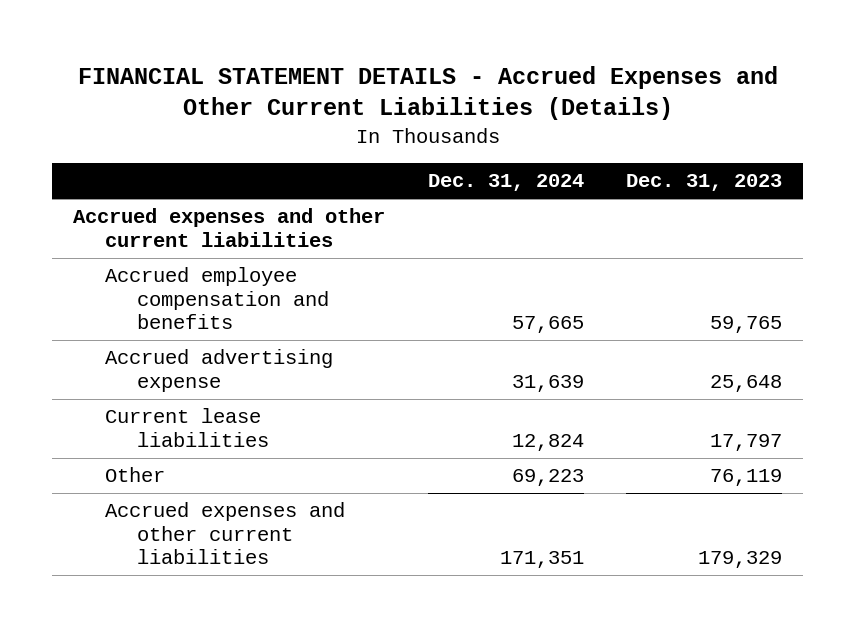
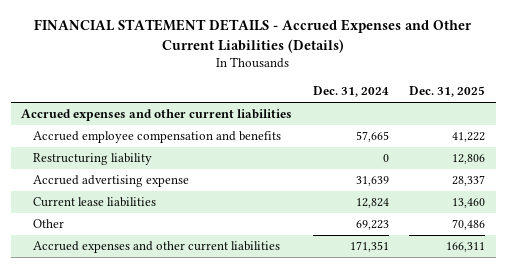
[626,174,783,192] Dec. 31, 2023 -> none
none -> [409,86,486,98] Dec. 31, 2025
none -> [33,153,153,166] Restructuring liability

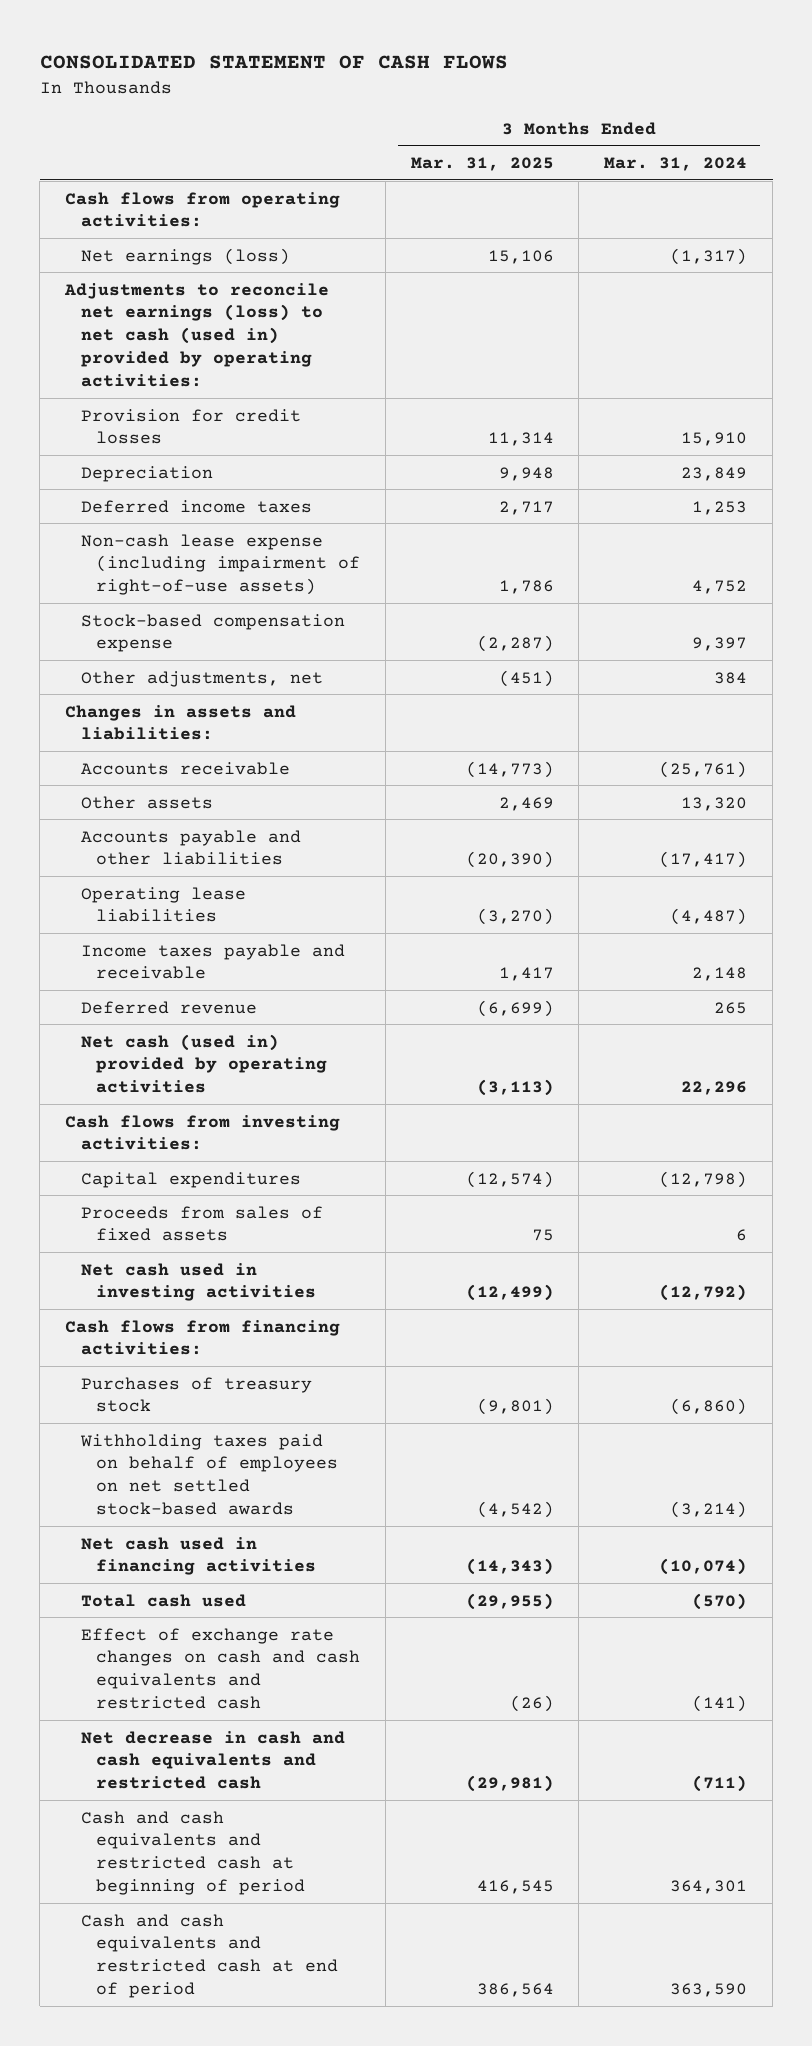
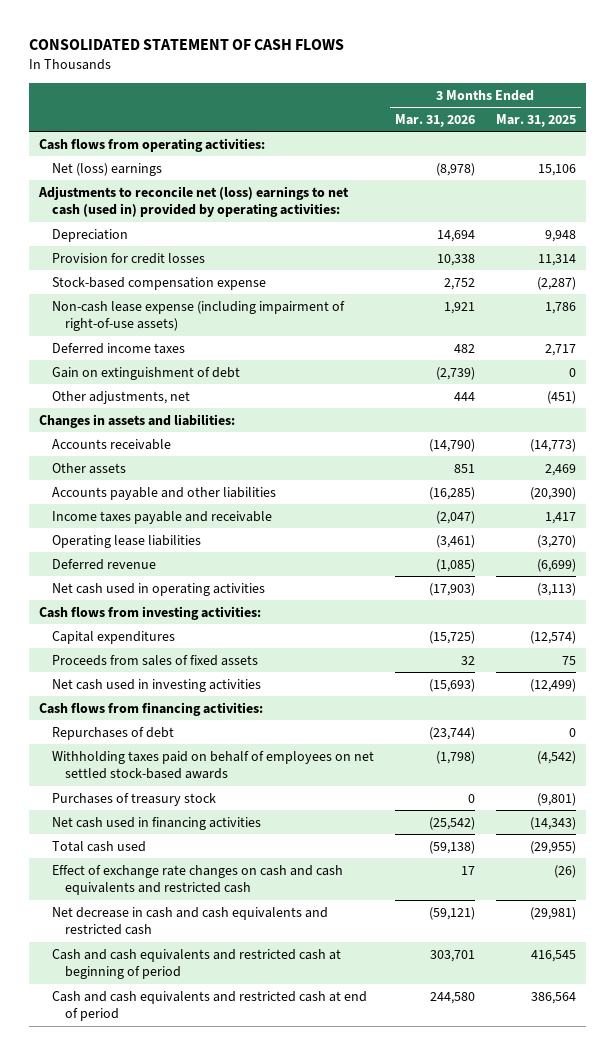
[604,156,748,171] Mar. 31, 2024 -> none
none -> [395,113,476,127] Mar. 31, 2026
[80,247,290,265] Net earnings (loss) -> [52,162,163,176] Net (loss) earnings
[64,282,330,388] Adjustments to reconcile net earnings (loss) to net cash (used in) provided by operating activities: -> [38,185,350,218] Adjustments to reconcile net (loss) earnings to net cash (used in) provided by operating activities:
[80,408,301,445] Provision for credit losses -> [52,252,206,264] Provision for credit losses
[80,533,360,596] Non-cash lease expense (including impairment of right-of-use assets) -> [52,300,346,332] Non-cash lease expense (including impairment of right-of-use assets)
[80,499,312,513] Deferred income taxes -> [52,342,186,354] Deferred income taxes
none -> [52,366,241,380] Gain on extinguishment of debt
[80,886,246,923] Operating lease liabilities -> [52,534,202,548] Operating lease liabilities
[80,1033,327,1094] Net cash (used in) provided by operating activities -> [52,582,266,596] Net cash used in operating activities
none -> [52,726,175,740] Repurchases of debt
[80,1376,312,1413] Purchases of treasury stock -> [52,792,217,806] Purchases of treasury stock

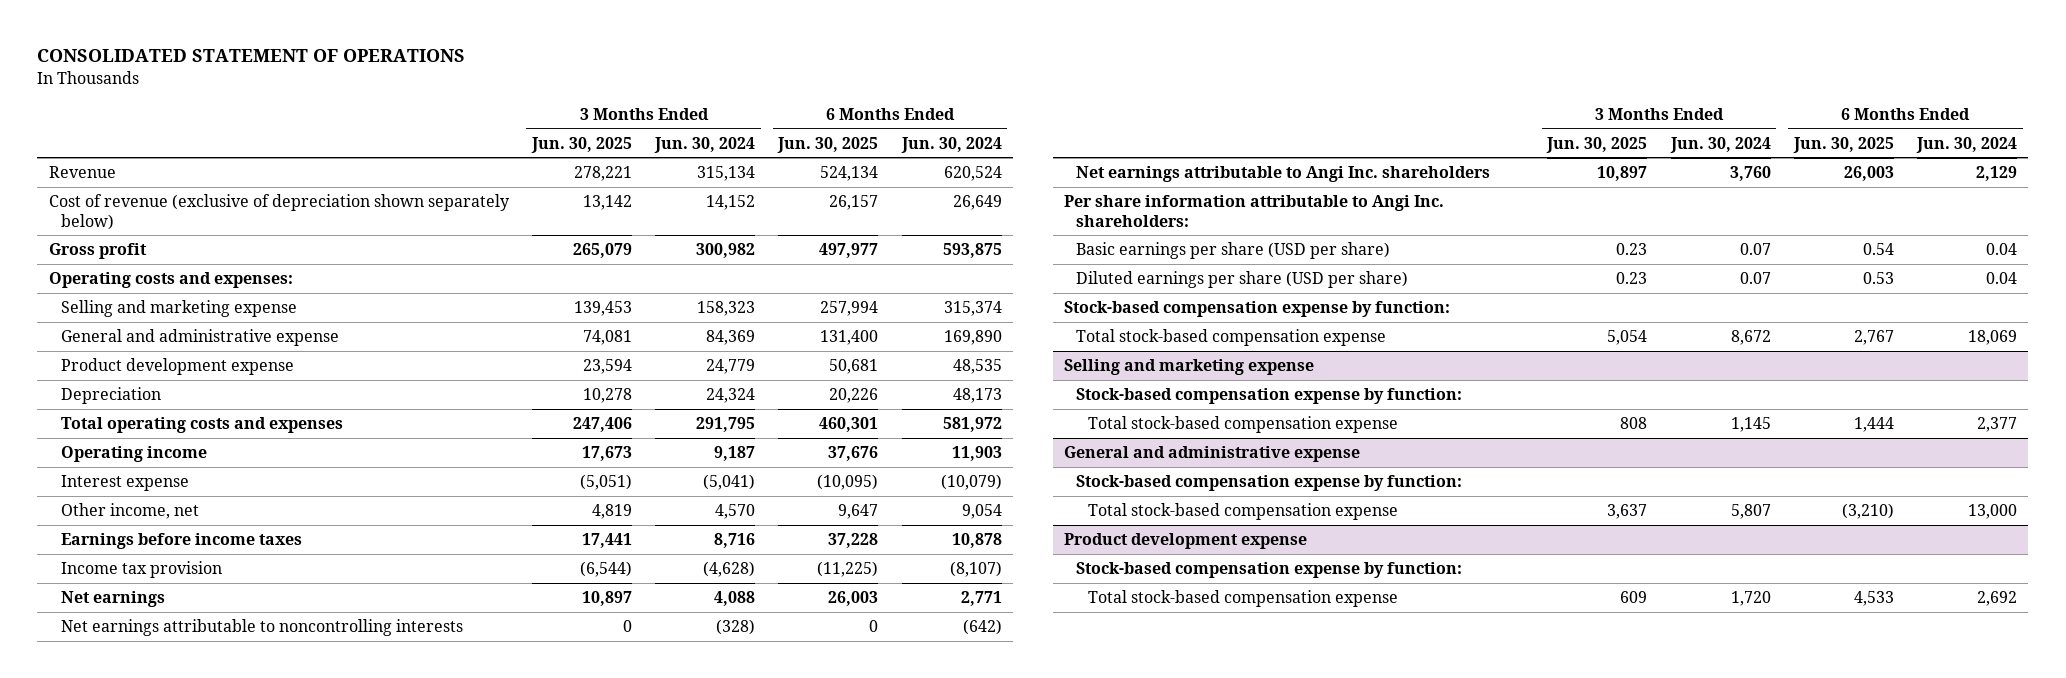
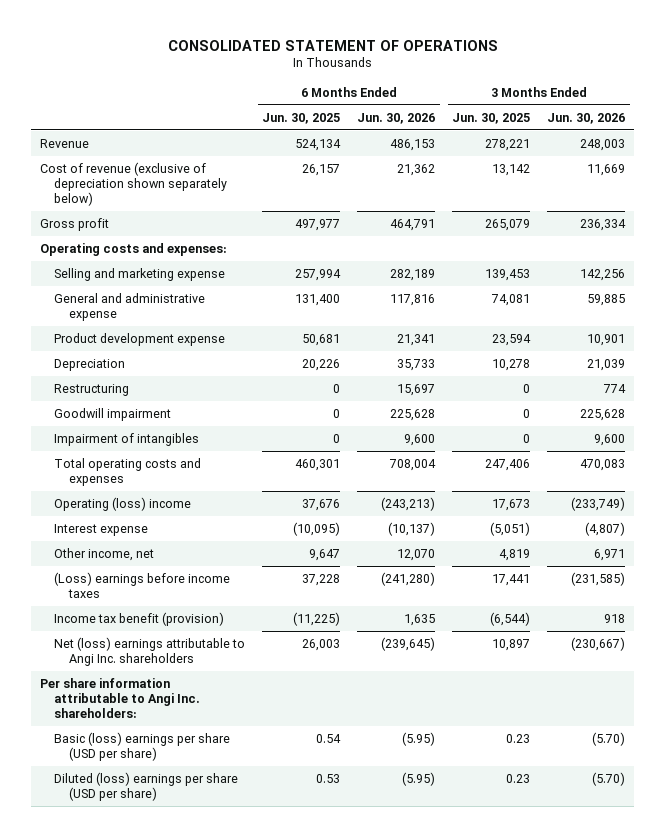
[654,136,756,153] Jun. 30, 2024 -> none
[900,136,1002,153] Jun. 30, 2024 -> none
none -> [357,112,436,124] Jun. 30, 2026
none -> [547,112,626,124] Jun. 30, 2026
none -> [54,383,130,396] Restructuring
none -> [54,407,172,421] Goodwill impairment
none -> [54,432,200,446] Impairment of intangibles
[61,446,208,463] Operating income -> [54,496,192,511] Operating (loss) income
[61,591,166,608] Net earnings -> none
[61,619,464,637] Net earnings attributable to noncontrolling interests -> none
[61,533,303,550] Earnings before income taxes -> [54,571,231,598] (Loss) earnings before income taxes
[61,561,223,579] Income tax provision -> [54,611,225,626] Income tax benefit (provision)
[1076,166,1491,183] Net earnings attributable to Angi Inc. shareholders -> [54,636,246,666] Net (loss) earnings attributable to Angi Inc. shareholders
[1064,301,1451,318] Stock-based compensation expense by function: -> none
[1076,329,1387,347] Total stock-based compensation expense -> none
[1064,359,1315,376] Selling and marketing expense -> none
[1076,388,1463,405] Stock-based compensation expense by function: -> none
[1088,416,1399,434] Total stock-based compensation expense -> none
[1064,446,1361,463] General and administrative expense -> none
[1076,475,1463,492] Stock-based compensation expense by function: -> none
[1088,503,1399,521] Total stock-based compensation expense -> none
[1064,533,1308,550] Product development expense -> none
[1076,562,1463,579] Stock-based compensation expense by function: -> none
[1088,590,1399,608] Total stock-based compensation expense -> none
[1076,242,1391,260] Basic earnings per share (USD per share) -> [54,731,231,761] Basic (loss) earnings per share (USD per share)
[1076,271,1409,289] Diluted earnings per share (USD per share) -> [54,771,239,801] Diluted (loss) earnings per share (USD per share)

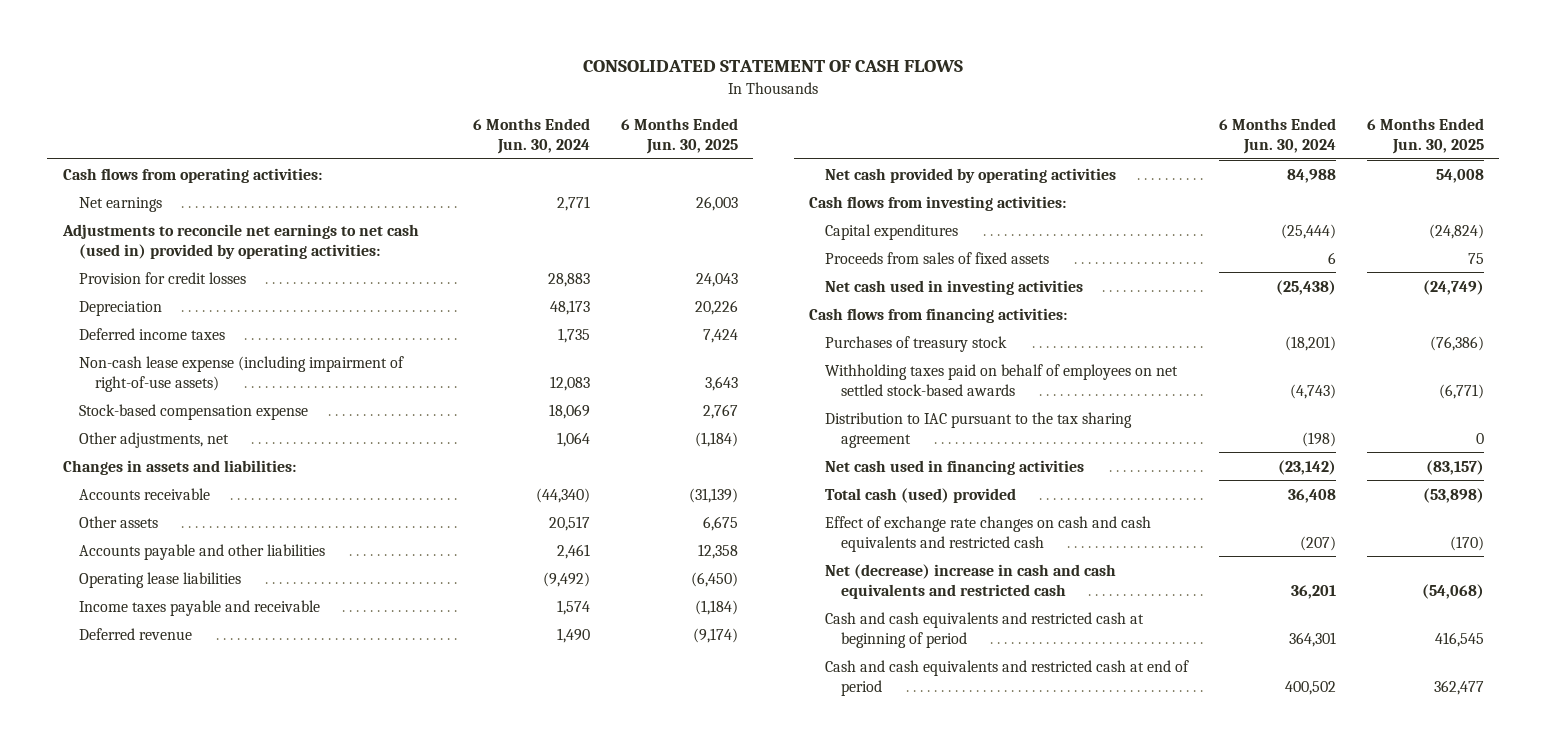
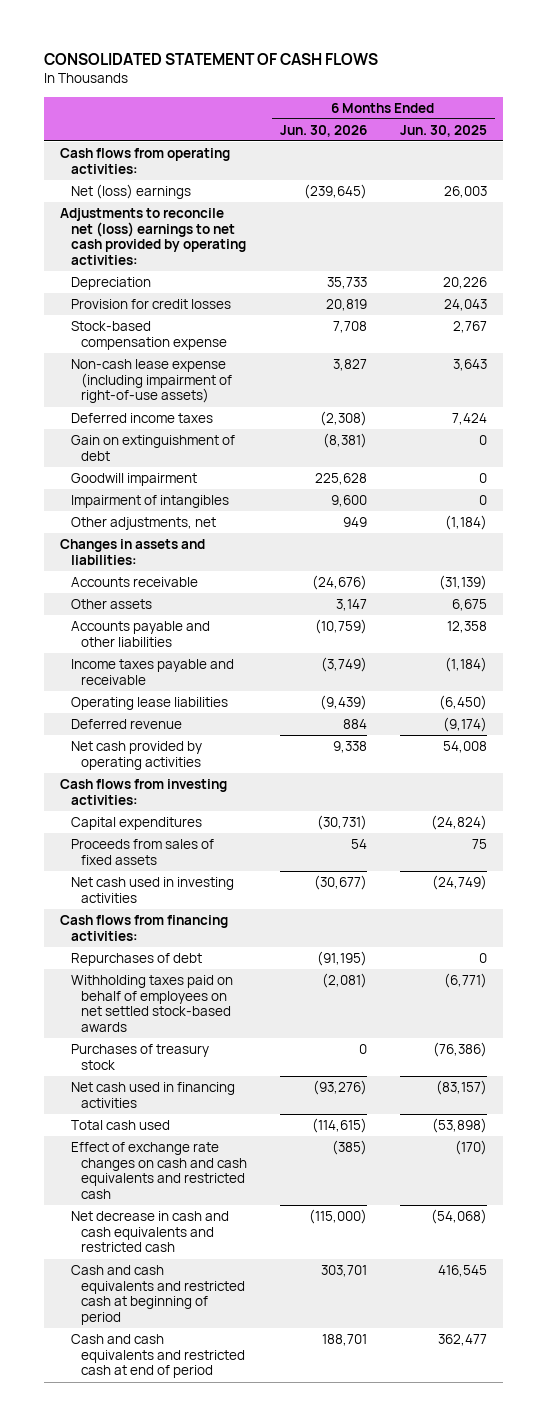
[472,118,590,155] 6 Months Ended Jun. 30, 2024 -> none
none -> [279,124,367,137] Jun. 30, 2026
[78,196,162,212] Net earnings -> [70,183,191,199] Net (loss) earnings
[61,223,419,259] Adjustments to reconcile net earnings to net cash (used in) provided by operating activities: -> [60,207,246,266] Adjustments to reconcile net (loss) earnings to net cash provided by operating activities:
[78,271,246,284] Provision for credit losses -> [70,298,231,309] Provision for credit losses
[78,355,404,392] Non-cash lease expense (including impairment of right-of-use assets) -> [70,358,232,404] Non-cash lease expense (including impairment of right-of-use assets)
[78,327,225,340] Deferred income taxes -> [70,412,213,423] Deferred income taxes
none -> [70,434,235,461] Gain on extinguishment of debt
none -> [70,472,197,486] Goodwill impairment
none -> [70,494,229,508] Impairment of intangibles
[78,571,241,588] Operating lease liabilities -> [70,696,228,710] Operating lease liabilities
none -> [70,952,202,966] Repurchases of debt
[824,411,1132,448] Distribution to IAC pursuant to the tax sharing agreement -> none
[824,335,1007,352] Purchases of treasury stock -> [70,1043,209,1070] Purchases of treasury stock
[824,487,1016,503] Total cash (used) provided -> [70,1119,170,1130] Total cash used
[824,563,1116,599] Net (decrease) increase in cash and cash equivalents and restricted cash -> [70,1210,229,1253] Net decrease in cash and cash equivalents and restricted cash

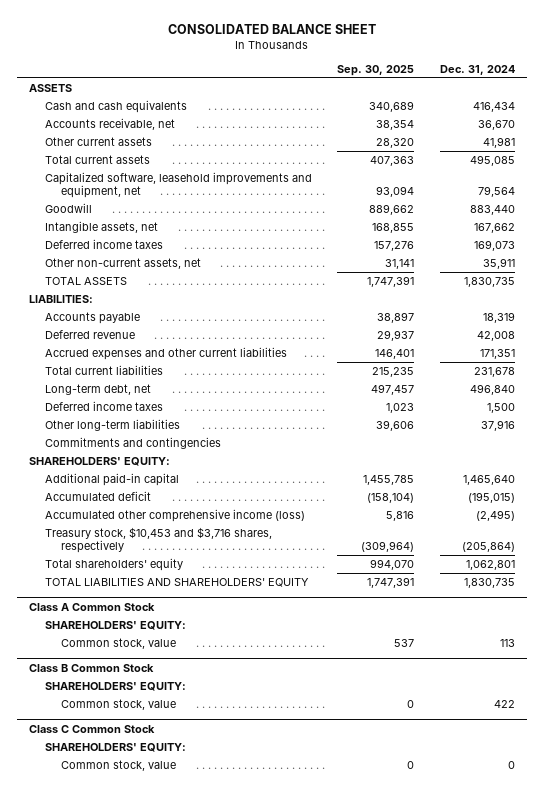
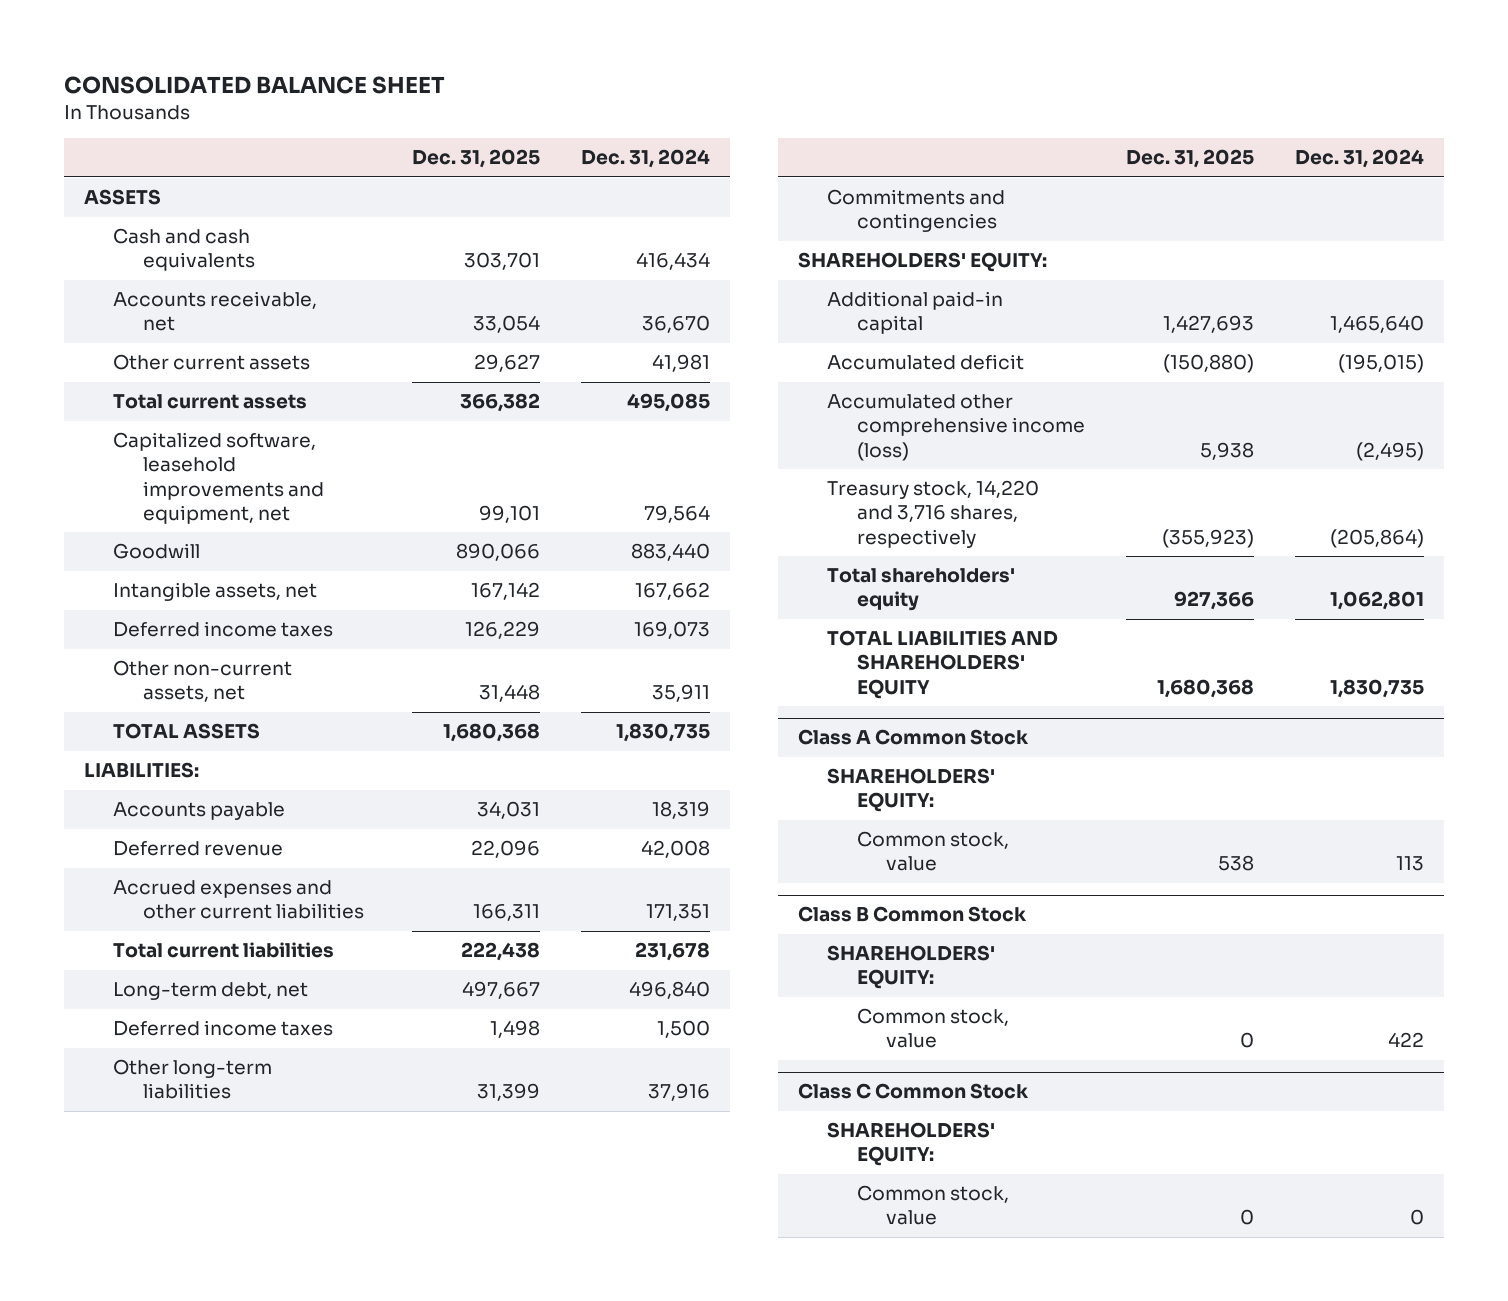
[337,64,415,76] Sep. 30, 2025 -> none
none -> [411,149,540,169] Dec. 31, 2025
[45,526,273,554] Treasury stock, $10,453 and $3,716 shares, respectively -> [827,480,1040,548] Treasury stock, 14,220 and 3,716 shares, respectively

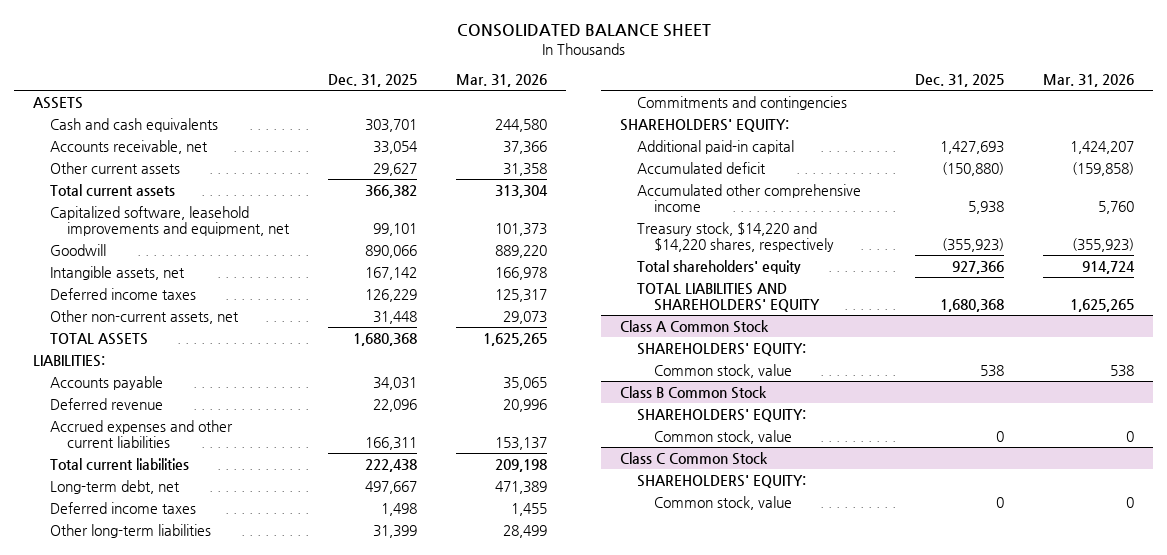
[580,149,710,169] Dec. 31, 2024 -> none
none -> [455,74,547,88] Mar. 31, 2026
[827,394,1085,461] Accumulated other comprehensive income (loss) -> [637,183,862,213] Accumulated other comprehensive income
[827,480,1040,548] Treasury stock, 14,220 and 3,716 shares, respectively -> [637,221,835,253] Treasury stock, $14,220 and $14,220 shares, respectively

